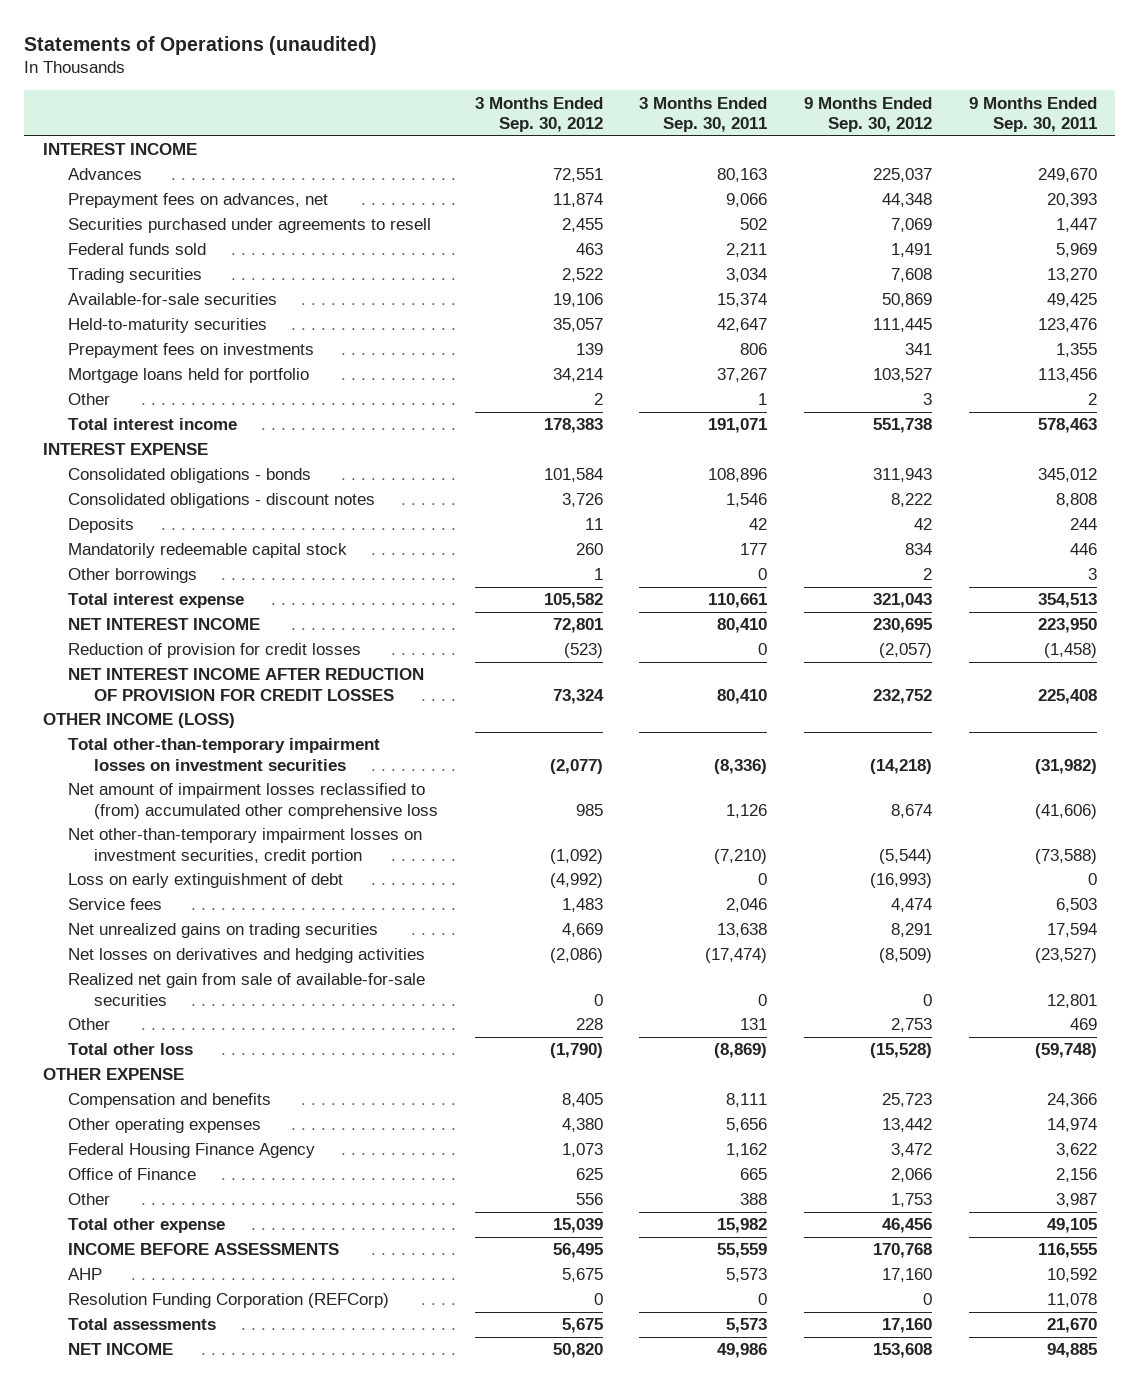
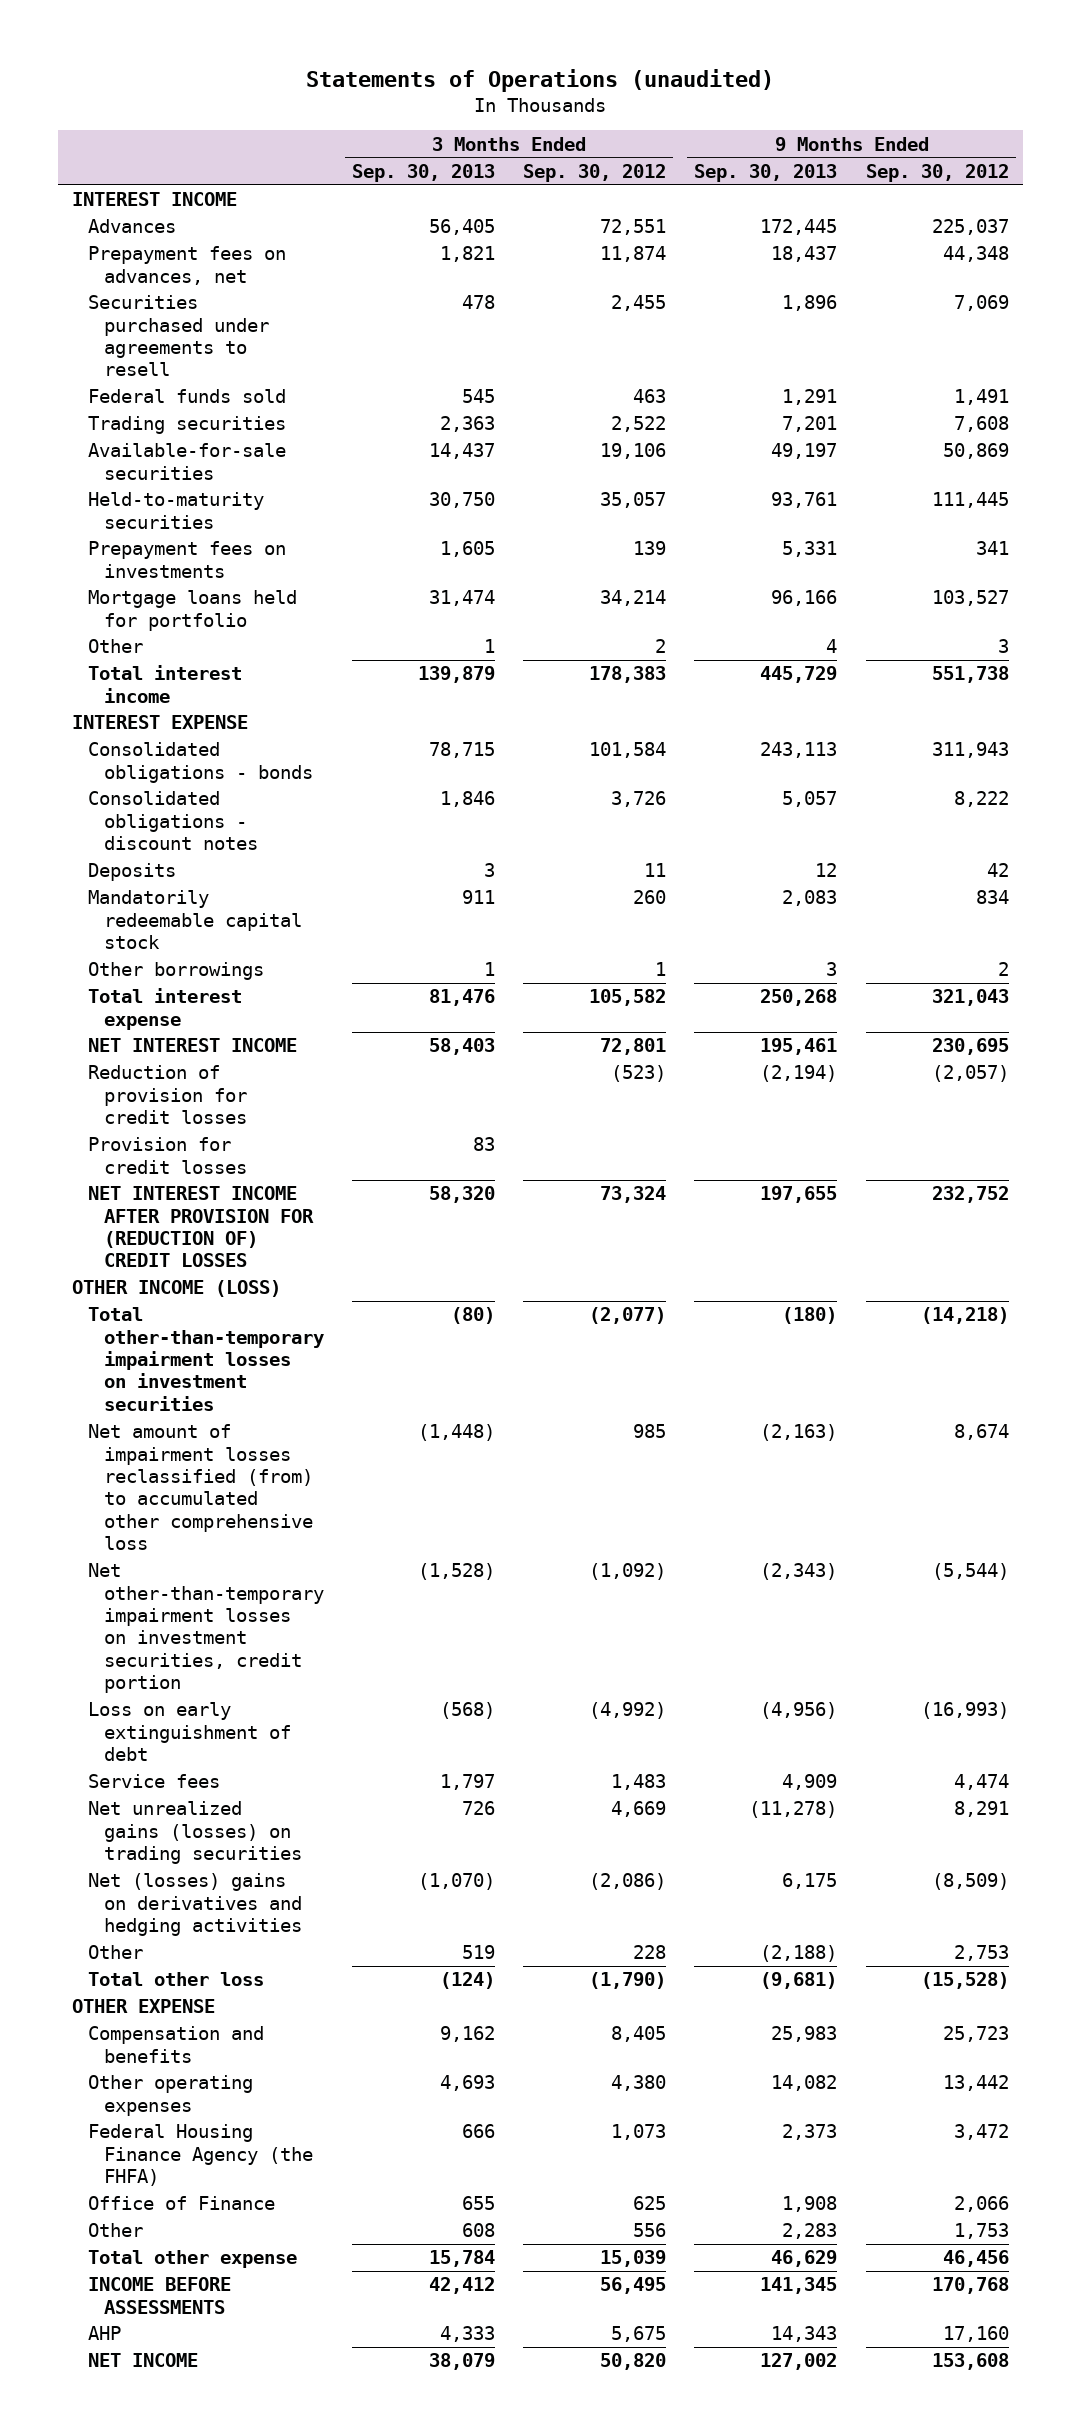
[639,96,768,132] 3 Months Ended Sep. 30, 2011 -> none
[968,96,1097,132] 9 Months Ended Sep. 30, 2011 -> none
none -> [352,163,496,182] Sep. 30, 2013
none -> [694,163,838,182] Sep. 30, 2013
none -> [87,1137,247,1174] Provision for credit losses
[68,668,425,701] NET INTEREST INCOME AFTER REDUCTION OF PROVISION FOR CREDIT LOSSES -> [87,1186,314,1268] NET INTEREST INCOME AFTER PROVISION FOR (REDUCTION OF) CREDIT LOSSES
[68,783,438,819] Net amount of impairment losses reclassified to (from) accumulated other comprehensive loss -> [87,1424,313,1551] Net amount of impairment losses reclassified (from) to accumulated other comprehensive loss
[68,973,426,1006] Realized net gain from sale of available-for-sale securities -> none
[68,923,379,939] Net unrealized gains on trading securities -> [87,1801,302,1865] Net unrealized gains (losses) on trading securities
[68,948,426,964] Net losses on derivatives and hedging activities -> [87,1873,302,1937] Net (losses) gains on derivatives and hedging activities
[68,1143,316,1159] Federal Housing Finance Agency -> [87,2124,313,2187] Federal Housing Finance Agency (the FHFA)
[68,1293,390,1309] Resolution Funding Corporation (REFCorp) -> none
[68,1318,217,1331] Total assessments -> none

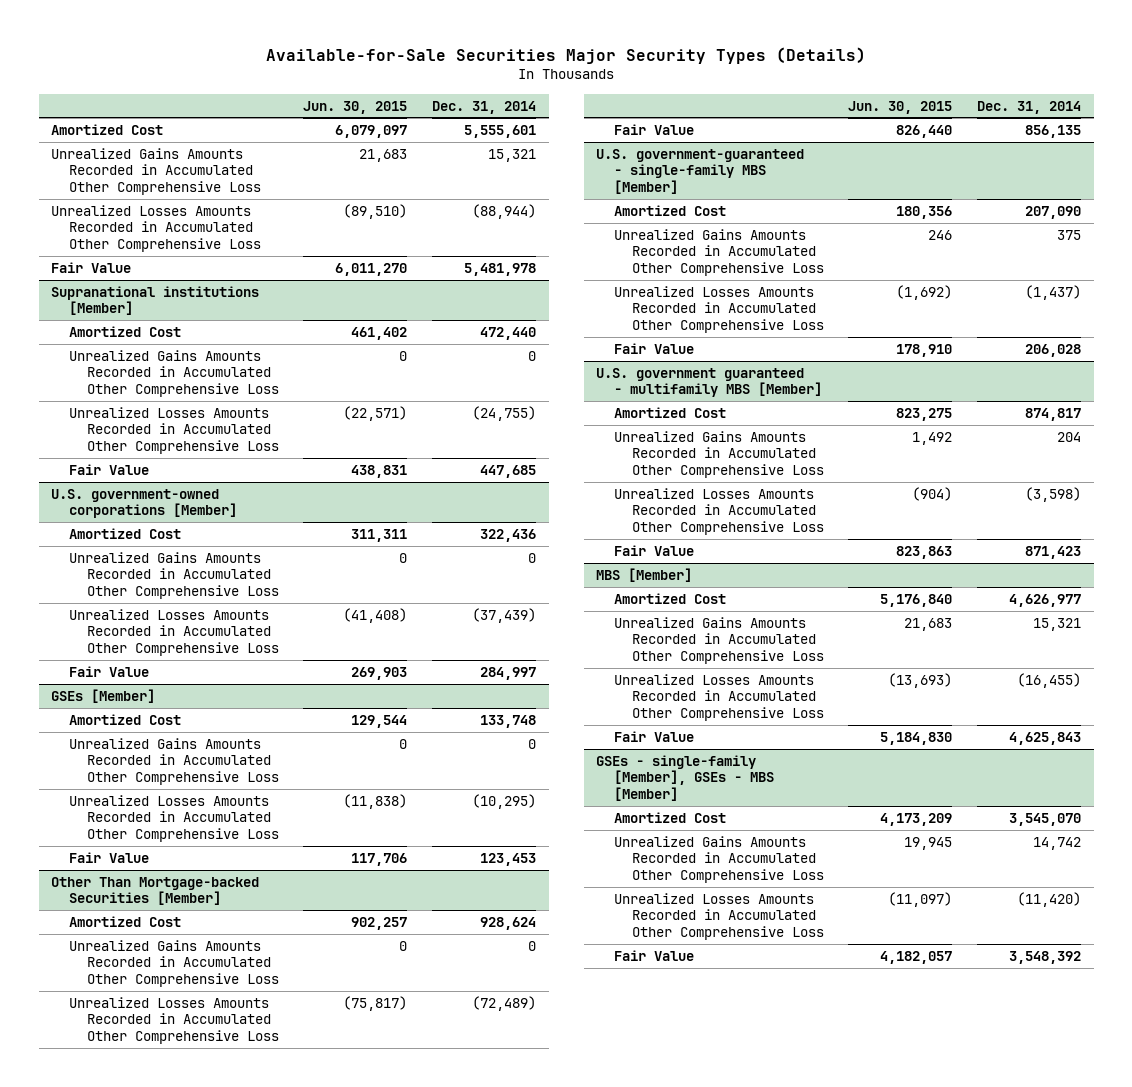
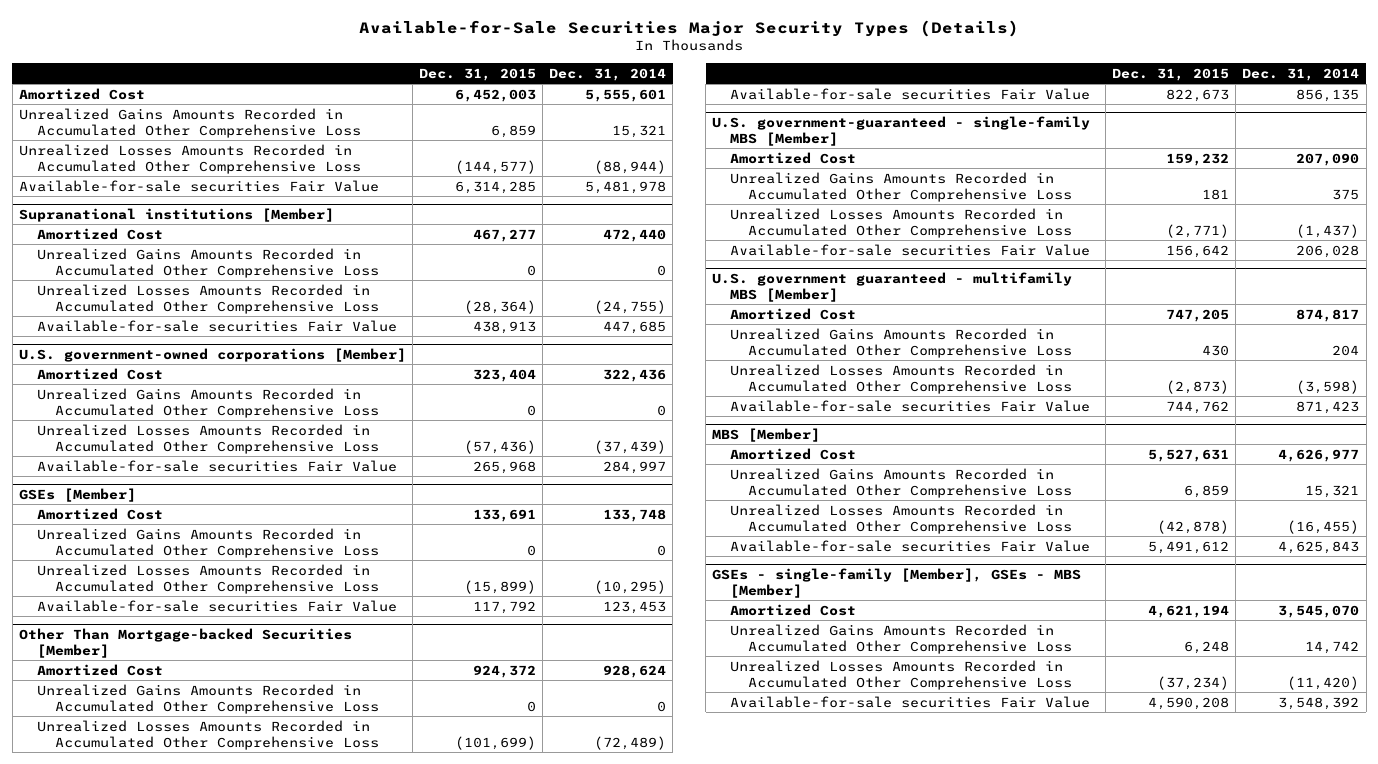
[303,100,408,114] Jun. 30, 2015 -> none
none -> [419,67,537,81] Dec. 31, 2015
[51,262,132,274] Fair Value -> [18,179,379,192] Available-for-sale securities Fair Value
[68,464,149,476] Fair Value -> [36,319,397,332] Available-for-sale securities Fair Value
[68,666,149,678] Fair Value -> [36,459,397,472] Available-for-sale securities Fair Value
[68,852,149,864] Fair Value -> [36,599,397,612] Available-for-sale securities Fair Value
[613,124,694,136] Fair Value -> [729,87,1090,100] Available-for-sale securities Fair Value
[613,343,694,355] Fair Value -> [729,243,1090,256] Available-for-sale securities Fair Value
[613,545,694,557] Fair Value -> [729,399,1090,412] Available-for-sale securities Fair Value
[613,731,694,743] Fair Value -> [729,539,1090,552] Available-for-sale securities Fair Value
[613,950,694,962] Fair Value -> [729,695,1090,708] Available-for-sale securities Fair Value

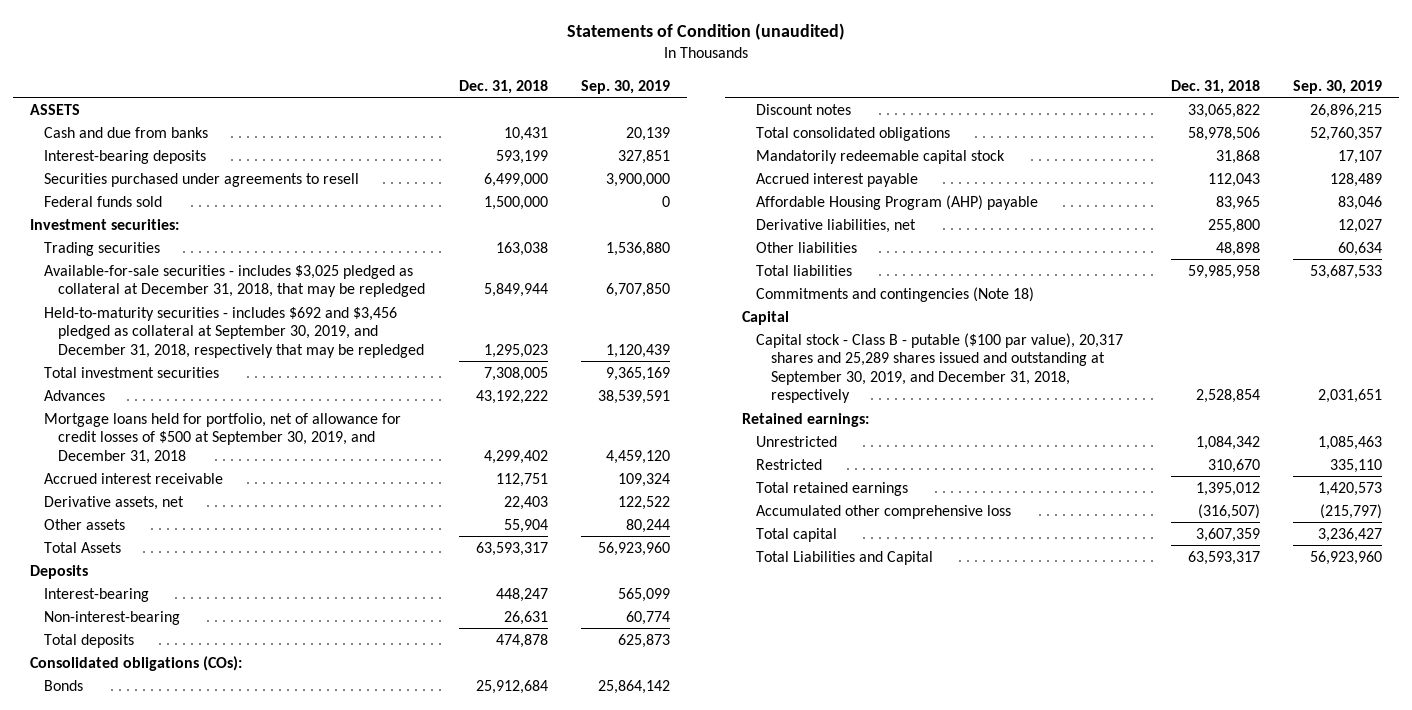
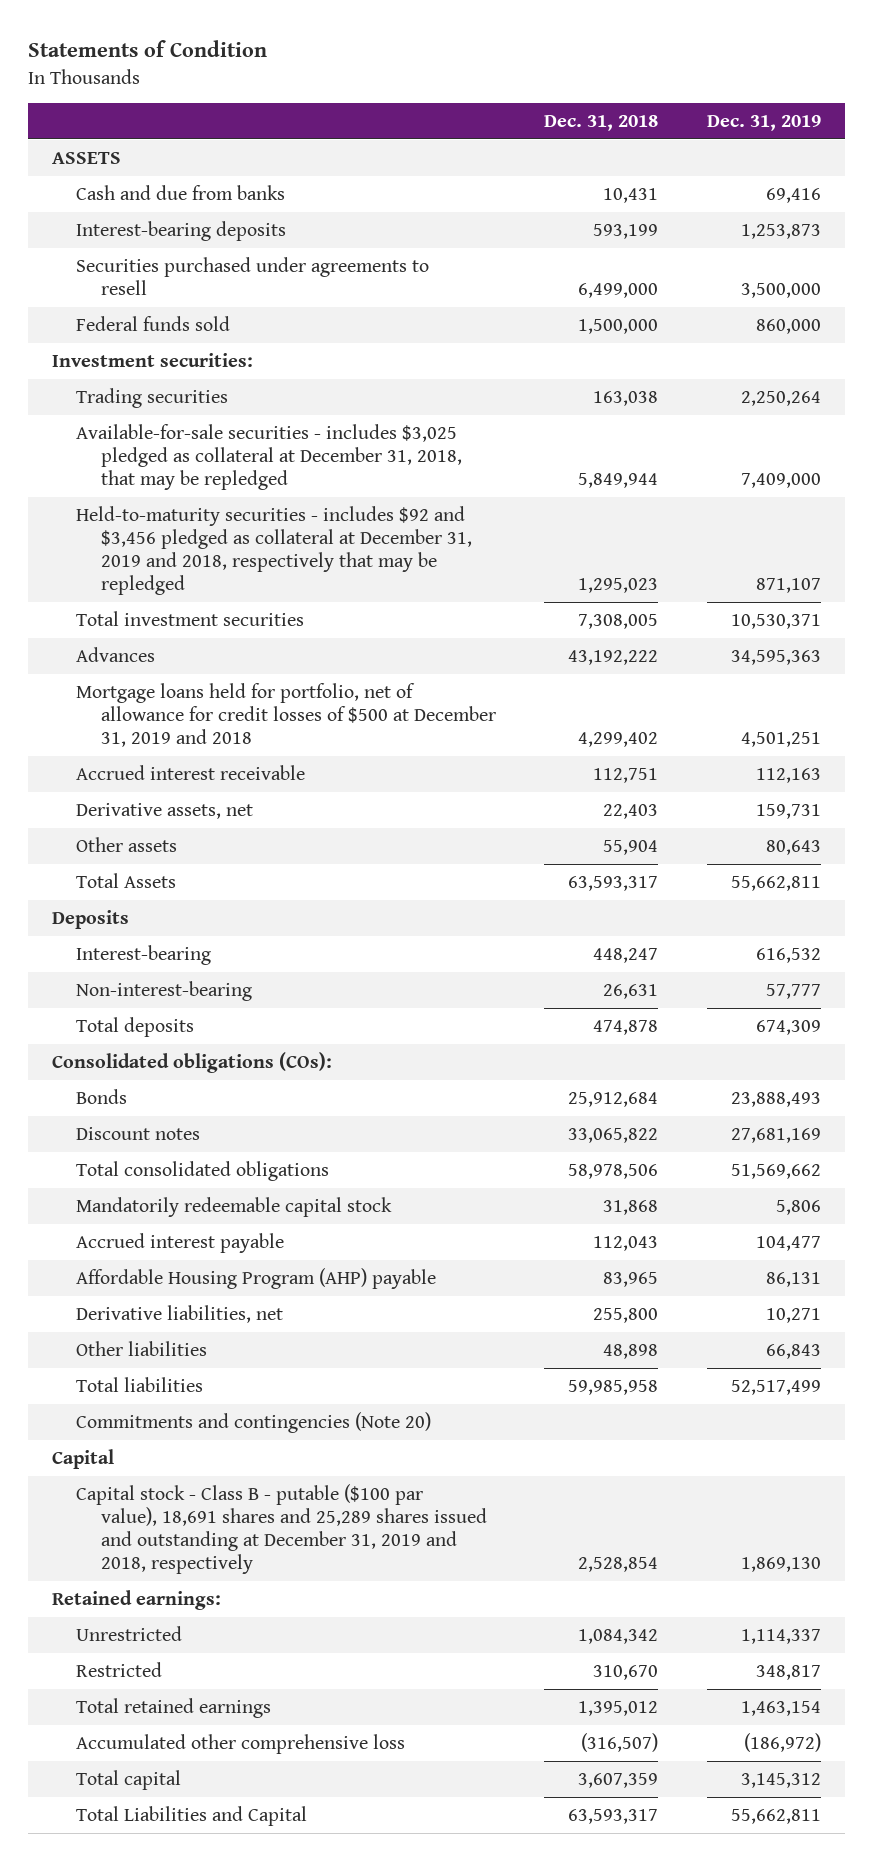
[567,23,846,41] Statements of Condition (unaudited) -> [27,40,267,58] Statements of Condition
[581,79,671,94] Sep. 30, 2019 -> none
none -> [706,114,821,131] Dec. 31, 2019
[44,306,425,358] Held-to-maturity securities - includes $692 and $3,456 pledged as collateral at September 30, 2019, and December 31, 2018, respectively that may be repledged -> [76,505,472,595] Held-to-maturity securities - includes $92 and $3,456 pledged as collateral at December 31, 2019 and 2018, respectively that may be repledged
[44,412,402,464] Mortgage loans held for portfolio, net of allowance for credit losses of $500 at September 30, 2019, and December 31, 2018 -> [76,682,496,747] Mortgage loans held for portfolio, net of allowance for credit losses of $500 at December 31, 2019 and 2018
[756,286,1035,302] Commitments and contingencies (Note 18) -> [76,1411,432,1433] Commitments and contingencies (Note 20)
[756,332,1124,403] Capital stock - Class B - putable ($100 par value), 20,317 shares and 25,289 shares issued and outstanding at September 30, 2019, and December 31, 2018, respectively -> [76,1483,487,1574] Capital stock - Class B - putable ($100 par value), 18,691 shares and 25,289 shares issued and outstanding at December 31, 2019 and 2018, respectively

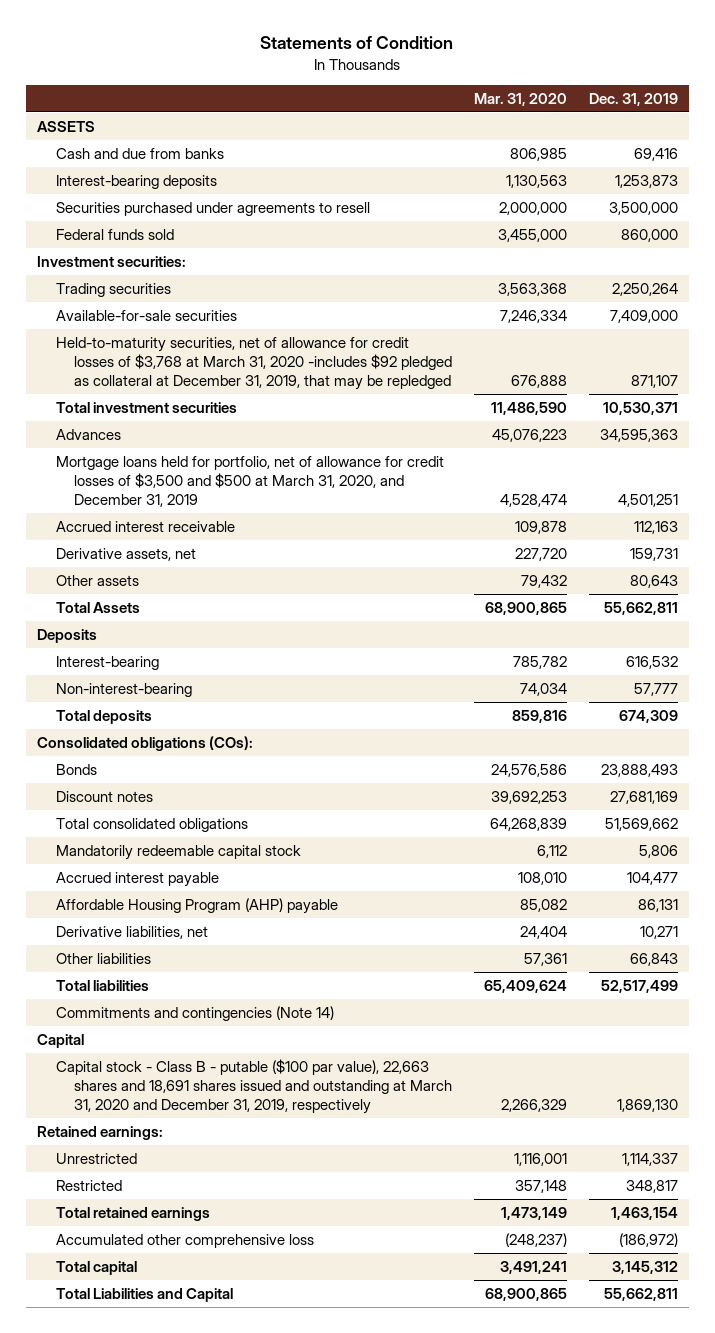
[544,114,659,131] Dec. 31, 2018 -> none
none -> [474,92,568,106] Mar. 31, 2020
[76,423,462,490] Available-for-sale securities - includes $3,025 pledged as collateral at December 31, 2018, that may be repledged -> [55,310,237,322] Available-for-sale securities
[76,505,472,595] Held-to-maturity securities - includes $92 and $3,456 pledged as collateral at December 31, 2019 and 2018, respectively that may be repledged -> [55,337,453,391] Held-to-maturity securities, net of allowance for credit losses of $3,768 at March 31, 2020 -includes $92 pledged as collateral at December 31, 2019, that may be repledged
[76,682,496,747] Mortgage loans held for portfolio, net of allowance for credit losses of $500 at December 31, 2019 and 2018 -> [55,456,444,508] Mortgage loans held for portfolio, net of allowance for credit losses of $3,500 and $500 at March 31, 2020, and December 31, 2019
[76,1411,432,1433] Commitments and contingencies (Note 20) -> [55,1006,334,1022] Commitments and contingencies (Note 14)
[76,1483,487,1574] Capital stock - Class B - putable ($100 par value), 18,691 shares and 25,289 shares issued and outstanding at December 31, 2019 and 2018, respectively -> [55,1059,453,1115] Capital stock - Class B - putable ($100 par value), 22,663 shares and 18,691 shares issued and outstanding at March 31, 2020 and December 31, 2019, respectively

